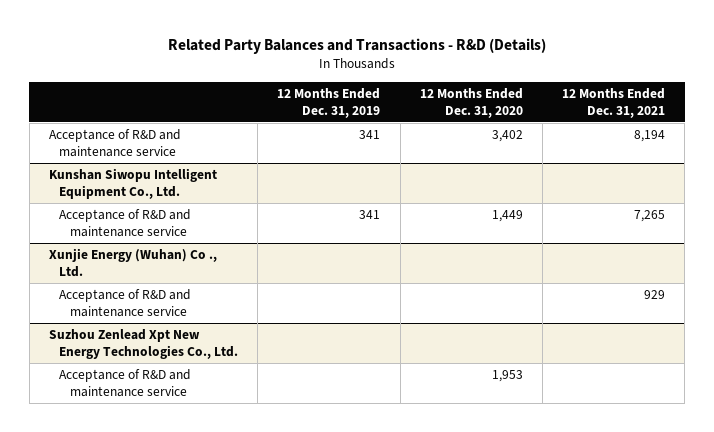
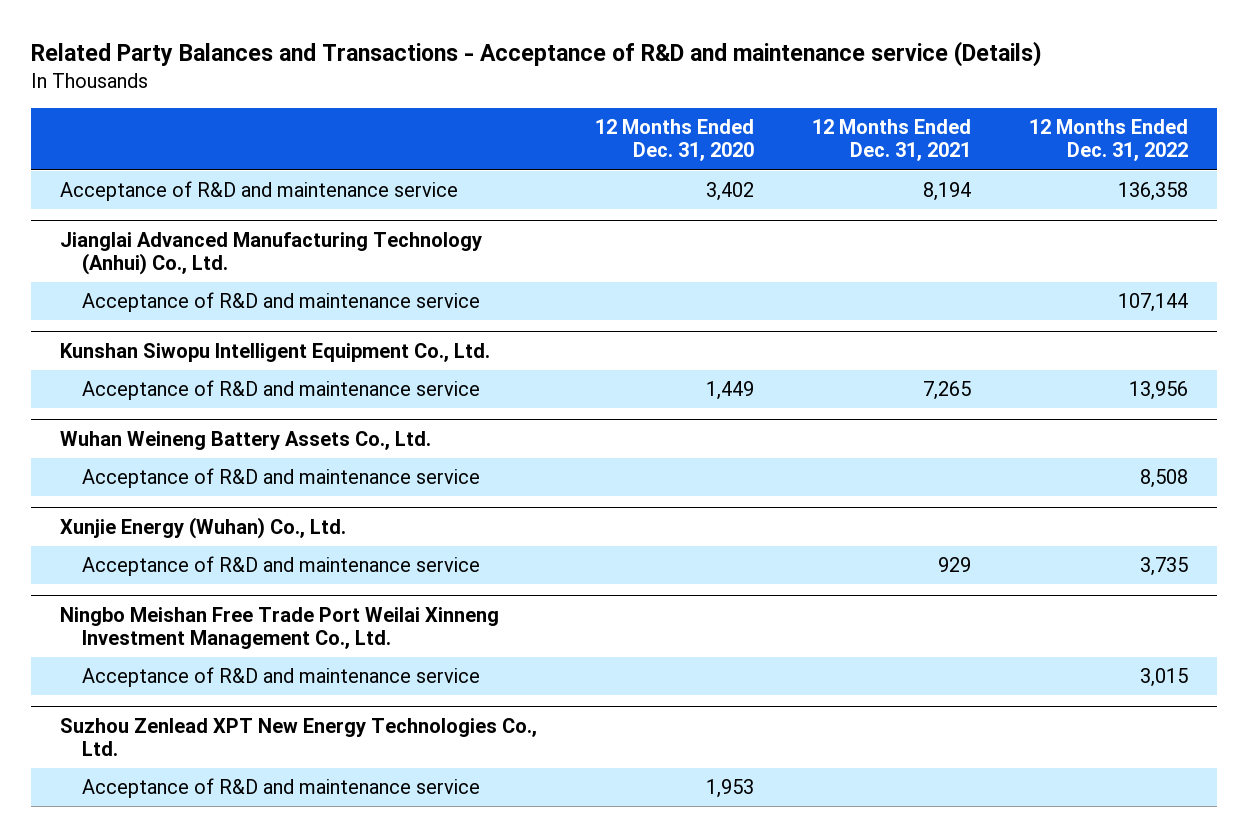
[167,37,546,54] Related Party Balances and Transactions - R&D (Details) -> [30,41,1042,68] Related Party Balances and Transactions - Acceptance of R&D and maintenance service (Details)
[277,87,381,118] 12 Months Ended Dec. 31, 2019 -> none
none -> [1028,119,1188,162] 12 Months Ended Dec. 31, 2022
none -> [59,231,482,276] Jianglai Advanced Manufacturing Technology (Anhui) Co., Ltd.
none -> [82,292,481,313] Acceptance of R&D and maintenance service
none -> [59,430,431,450] Wuhan Weineng Battery Assets Co., Ltd.
none -> [82,468,481,489] Acceptance of R&D and maintenance service
[48,248,217,278] Xunjie Energy (Wuhan) Co ., Ltd. -> [59,516,346,539] Xunjie Energy (Wuhan) Co., Ltd.
none -> [59,606,499,650] Ningbo Meishan Free Trade Port Weilai Xinneng Investment Management Co., Ltd.
none -> [82,667,481,688] Acceptance of R&D and maintenance service
[48,329,239,360] Suzhou Zenlead Xpt New Energy Technologies Co., Ltd. -> [59,717,537,757] Suzhou Zenlead XPT New Energy Technologies Co., Ltd.

